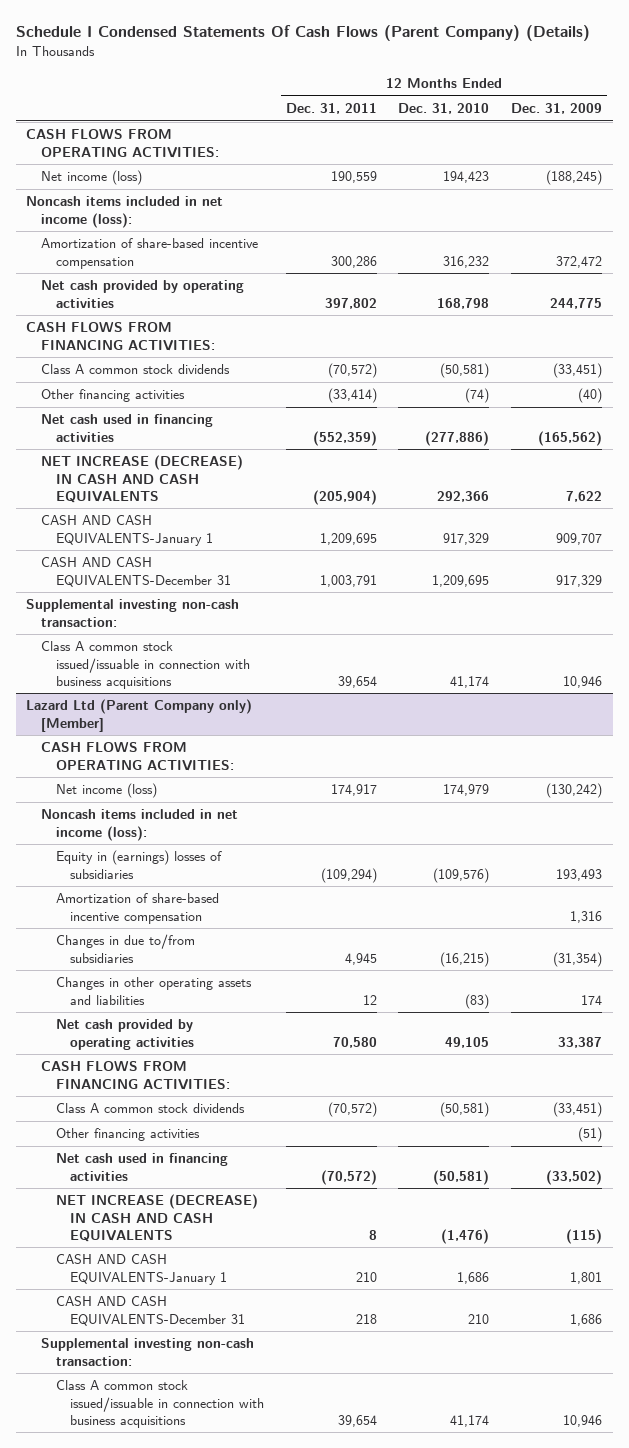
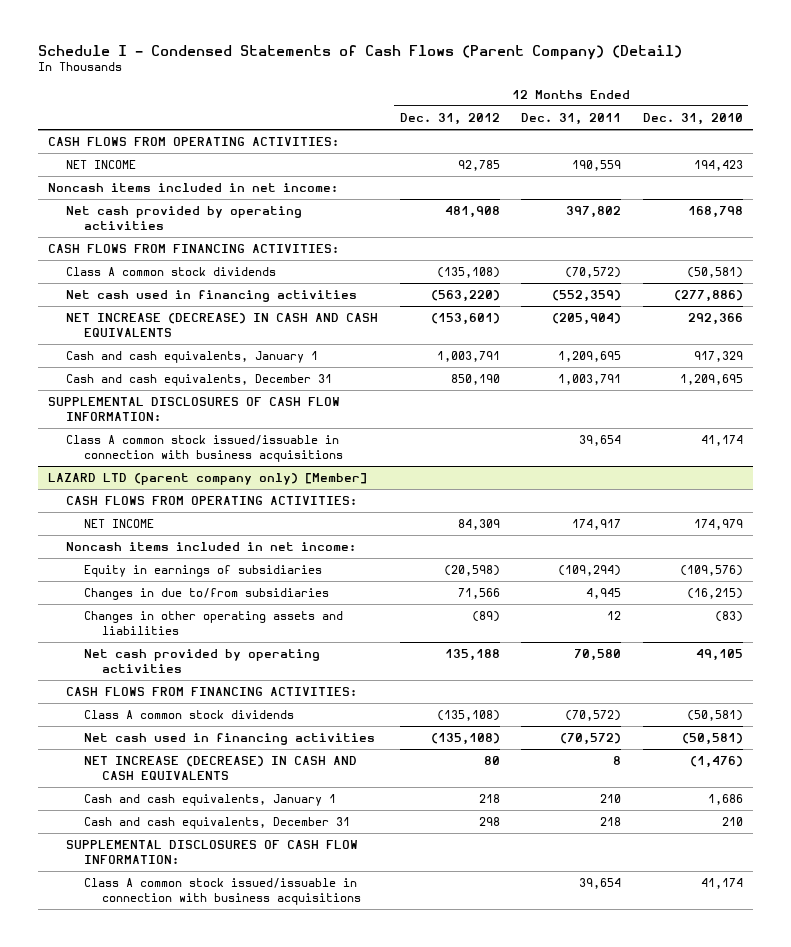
[15,25,590,42] Schedule I Condensed Statements Of Cash Flows (Parent Company) (Details) -> [37,44,682,60] Schedule I - Condensed Statements of Cash Flows (Parent Company) (Detail)
[511,103,603,115] Dec. 31, 2009 -> none
none -> [399,113,500,126] Dec. 31, 2012
[41,238,259,269] Amortization of share-based incentive compensation -> none
[41,170,143,186] Net income (loss) -> [66,160,137,170] NET INCOME
[26,196,224,228] Noncash items included in net income (loss): -> [48,183,339,193] Noncash items included in net income:
[41,389,186,403] Other financing activities -> none
[41,515,213,546] CASH AND CASH EQUIVALENTS-January 1 -> [66,351,319,364] Cash and cash equivalents, January 1
[41,557,231,587] CASH AND CASH EQUIVALENTS-December 31 -> [66,374,333,387] Cash and cash equivalents, December 31
[26,599,240,627] Supplemental investing non-cash transaction: -> [48,397,341,421] SUPPLEMENTAL DISCLOSURES OF CASH FLOW INFORMATION:
[26,699,253,732] Lazard Ltd (Parent Company only) [Member] -> [48,473,368,486] LAZARD LTD (parent company only) [Member]
[55,893,219,924] Amortization of share-based incentive compensation -> none
[55,783,157,799] Net income (loss) -> [84,519,155,529] NET INCOME
[41,809,239,841] Noncash items included in net income (loss): -> [66,542,357,552] Noncash items included in net income:
[55,850,222,879] Equity in (earnings) losses of subsidiaries -> [84,565,323,578] Equity in earnings of subsidiaries
[55,1128,200,1142] Other financing activities -> none
[55,1254,228,1285] CASH AND CASH EQUIVALENTS-January 1 -> [84,794,337,807] Cash and cash equivalents, January 1
[55,1296,246,1326] CASH AND CASH EQUIVALENTS-December 31 -> [84,817,351,830] Cash and cash equivalents, December 31
[41,1338,255,1366] Supplemental investing non-cash transaction: -> [66,840,359,864] SUPPLEMENTAL DISCLOSURES OF CASH FLOW INFORMATION:

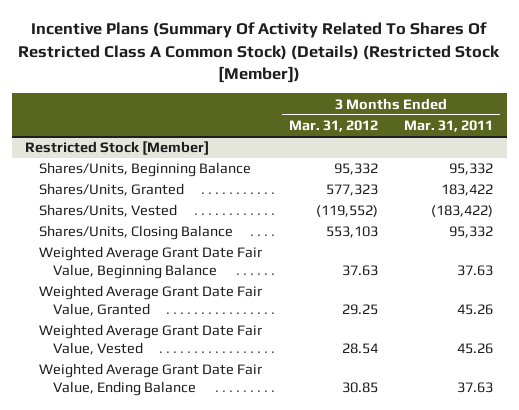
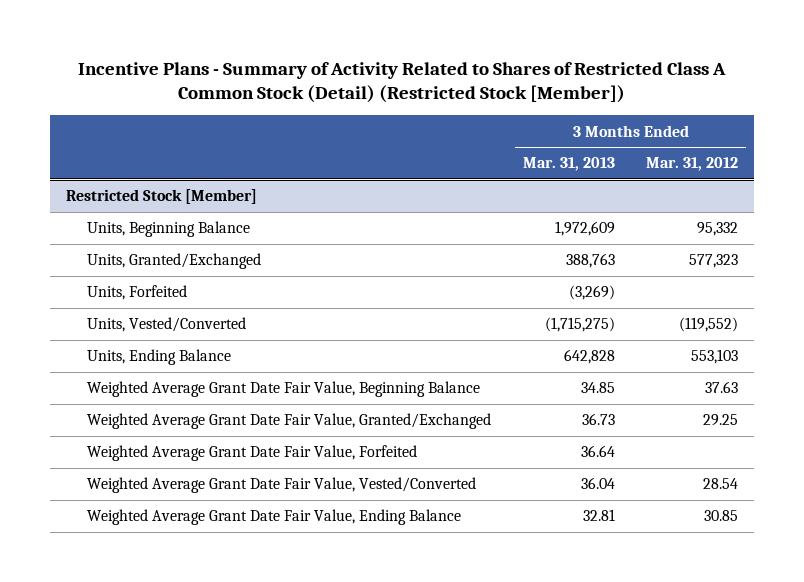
[18,22,501,84] Incentive Plans (Summary Of Activity Related To Shares Of Restricted Class A Common Stock) (Details) (Restricted Stock [Member]) -> [77,61,726,104] Incentive Plans - Summary of Activity Related to Shares of Restricted Class A Common Stock (Detail) (Restricted Stock [Member])
[404,120,494,133] Mar. 31, 2011 -> none
none -> [522,157,615,172] Mar. 31, 2013
[38,162,251,178] Shares/Units, Beginning Balance -> [87,221,251,238] Units, Beginning Balance
[38,183,184,197] Shares/Units, Granted -> [87,253,262,270] Units, Granted/Exchanged
none -> [87,285,188,301] Units, Forfeited
[38,204,177,218] Shares/Units, Vested -> [87,317,247,333] Units, Vested/Converted
[38,225,233,241] Shares/Units, Closing Balance -> [87,349,232,366] Units, Ending Balance
[38,285,262,316] Weighted Average Grant Date Fair Value, Granted -> [87,413,492,430] Weighted Average Grant Date Fair Value, Granted/Exchanged
none -> [87,445,418,462] Weighted Average Grant Date Fair Value, Forfeited
[38,324,262,355] Weighted Average Grant Date Fair Value, Vested -> [87,477,477,494] Weighted Average Grant Date Fair Value, Vested/Converted

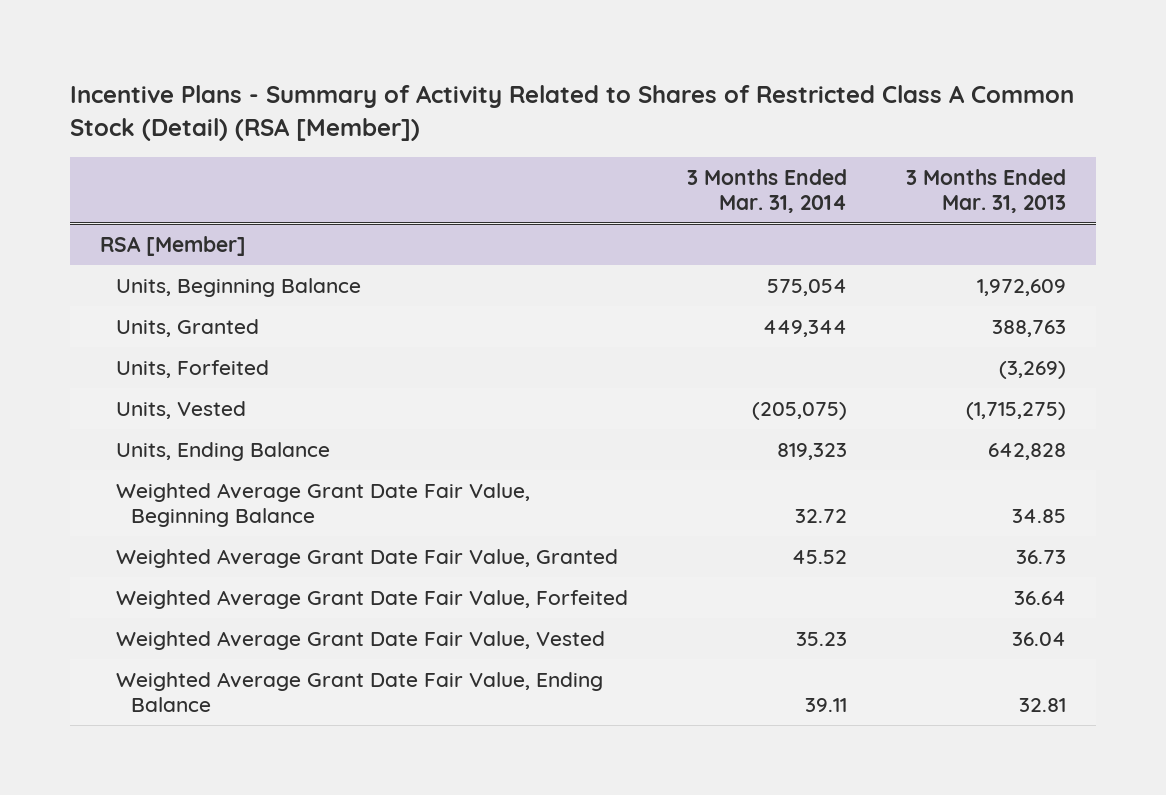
[77,61,726,104] Incentive Plans - Summary of Activity Related to Shares of Restricted Class A Common Stock (Detail) (Restricted Stock [Member]) -> [70,85,1075,141] Incentive Plans - Summary of Activity Related to Shares of Restricted Class A Common Stock (Detail) (RSA [Member])
[646,157,739,172] Mar. 31, 2012 -> none
none -> [686,168,847,213] 3 Months Ended Mar. 31, 2014
[65,189,257,205] Restricted Stock [Member] -> none
none -> [100,235,247,256] RSA [Member]
[87,253,262,270] Units, Granted/Exchanged -> [115,318,259,337] Units, Granted
[87,317,247,333] Units, Vested/Converted -> [115,400,246,419] Units, Vested
[87,413,492,430] Weighted Average Grant Date Fair Value, Granted/Exchanged -> [115,548,618,568] Weighted Average Grant Date Fair Value, Granted
[87,477,477,494] Weighted Average Grant Date Fair Value, Vested/Converted -> [115,630,605,650] Weighted Average Grant Date Fair Value, Vested

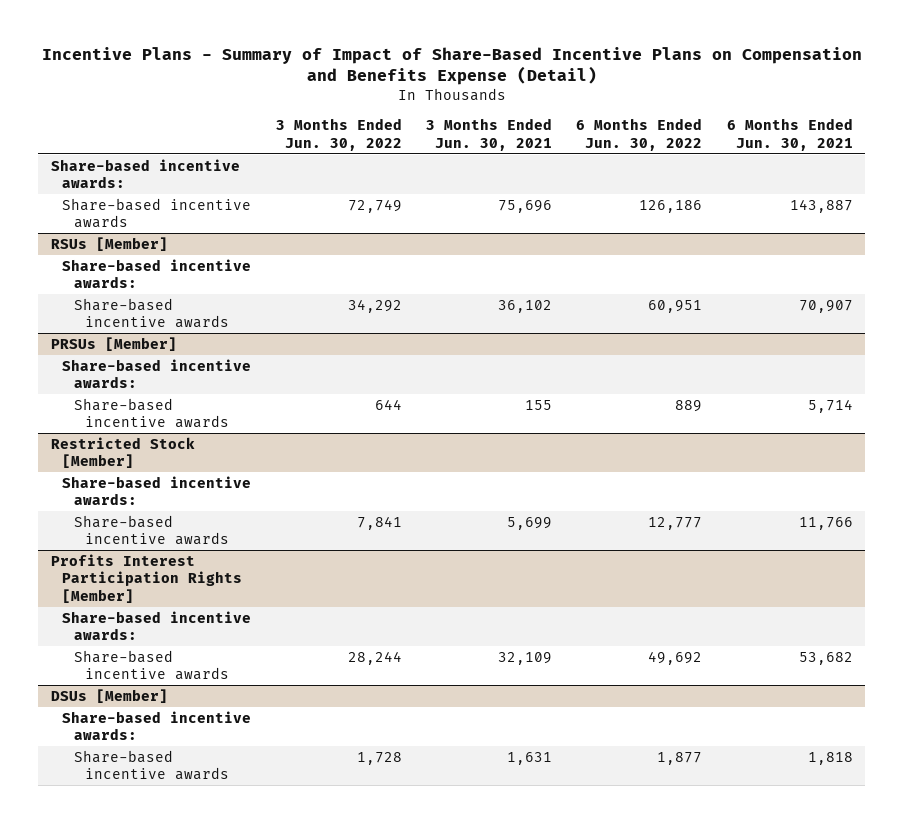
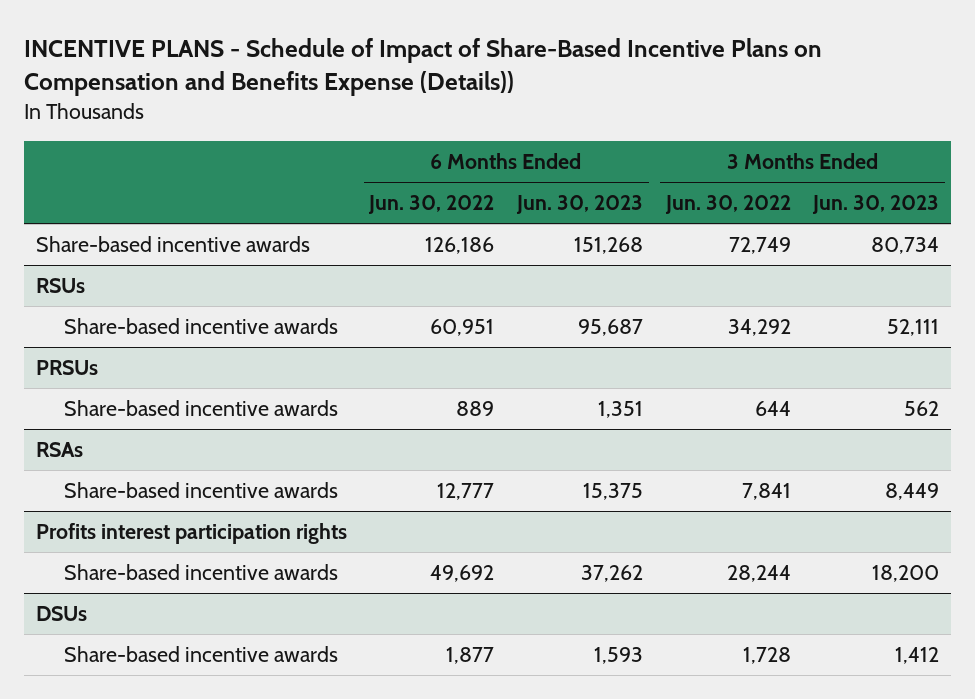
[41,46,862,86] Incentive Plans - Summary of Impact of Share-Based Incentive Plans on Compensation and Benefits Expense (Detail) -> [24,38,823,97] INCENTIVE PLANS - Schedule of Impact of Share-Based Incentive Plans on Compensation and Benefits Expense (Details))
[425,117,552,151] 3 Months Ended Jun. 30, 2021 -> none
[726,117,853,151] 6 Months Ended Jun. 30, 2021 -> none
none -> [516,195,644,215] Jun. 30, 2023
none -> [812,195,940,215] Jun. 30, 2023
[50,158,240,189] Share-based incentive awards: -> none
[62,258,252,289] Share-based incentive awards: -> none
[50,236,168,251] RSUs [Member] -> [35,278,85,294] RSUs
[62,358,252,389] Share-based incentive awards: -> none
[50,336,177,351] PRSUs [Member] -> [35,360,98,376] PRSUs
[62,475,252,506] Share-based incentive awards: -> none
[50,436,195,469] Restricted Stock [Member] -> [35,442,83,458] RSAs
[62,610,252,641] Share-based incentive awards: -> none
[50,553,243,604] Profits Interest Participation Rights [Member] -> [35,523,347,545] Profits interest participation rights
[62,710,252,741] Share-based incentive awards: -> none
[50,688,168,703] DSUs [Member] -> [35,606,87,622] DSUs

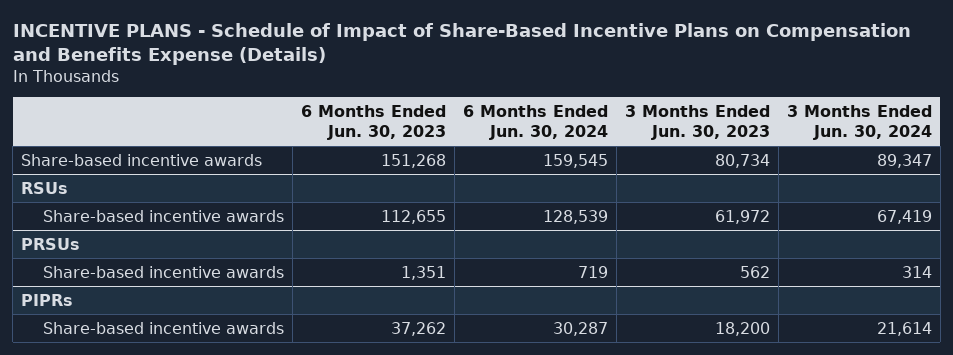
[24,38,823,97] INCENTIVE PLANS - Schedule of Impact of Share-Based Incentive Plans on Compensation and Benefits Expense (Details)) -> [12,22,911,66] INCENTIVE PLANS - Schedule of Impact of Share-Based Incentive Plans on Compensation and Benefits Expense (Details)
[368,195,495,215] Jun. 30, 2022 -> none
[664,195,791,215] Jun. 30, 2022 -> none
none -> [462,105,608,140] 6 Months Ended Jun. 30, 2024
none -> [786,105,932,140] 3 Months Ended Jun. 30, 2024
[578,319,644,337] 95,687 -> [381,209,447,224] 112,655
[887,319,940,337] 52,111 -> [714,209,770,224] 61,972
[35,442,83,458] RSAs -> none
[63,482,338,499] Share-based incentive awards -> none
[35,523,347,545] Profits interest participation rights -> [21,293,74,306] PIPRs
[35,606,87,622] DSUs -> none
[63,646,338,663] Share-based incentive awards -> none

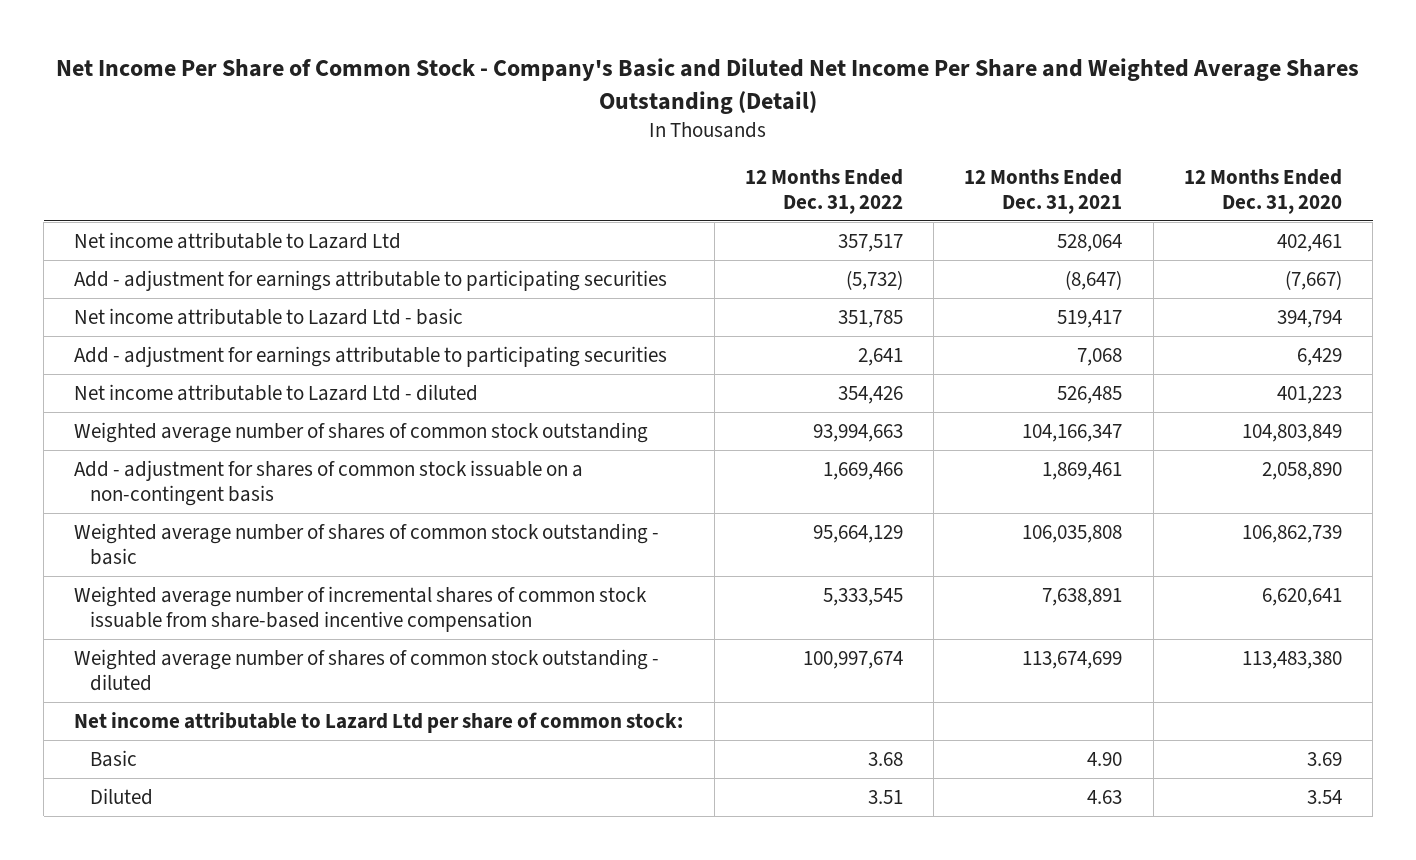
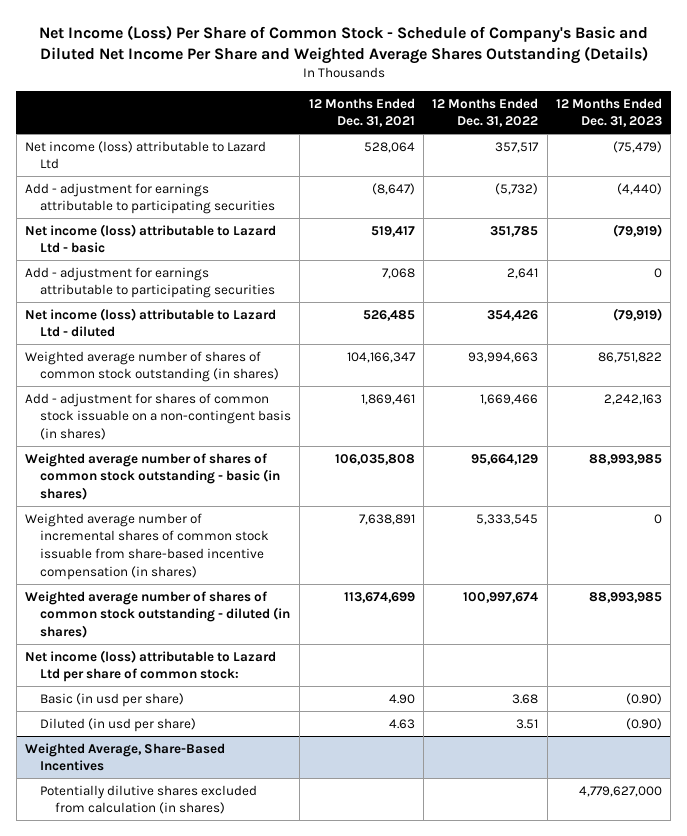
[56,58,1360,114] Net Income Per Share of Common Stock - Company's Basic and Diluted Net Income Per Share and Weighted Average Shares Outstanding (Detail) -> [38,24,648,64] Net Income (Loss) Per Share of Common Stock - Schedule of Company's Basic and Diluted Net Income Per Share and Weighted Average Shares Outstanding (Details)
[1183,168,1342,214] 12 Months Ended Dec. 31, 2020 -> none
none -> [556,97,663,128] 12 Months Ended Dec. 31, 2023
[74,232,402,250] Net income attributable to Lazard Ltd -> [25,140,267,170] Net income (loss) attributable to Lazard Ltd
[74,308,464,326] Net income attributable to Lazard Ltd - basic -> [25,223,277,254] Net income (loss) attributable to Lazard Ltd - basic
[74,384,479,402] Net income attributable to Lazard Ltd - diluted -> [25,307,277,338] Net income (loss) attributable to Lazard Ltd - diluted
[74,422,649,444] Weighted average number of shares of common stock outstanding -> [25,350,279,383] Weighted average number of shares of common stock outstanding (in shares)
[74,460,584,507] Add - adjustment for shares of common stock issuable on a non-contingent basis -> [25,392,291,440] Add - adjustment for shares of common stock issuable on a non-contingent basis (in shares)
[74,523,660,566] Weighted average number of shares of common stock outstanding - basic -> [25,452,280,500] Weighted average number of shares of common stock outstanding - basic (in shares)
[74,586,648,633] Weighted average number of incremental shares of common stock issuable from share-based incentive compensation -> [25,512,269,580] Weighted average number of incremental shares of common stock issuable from share-based incentive compensation (in shares)
[74,649,660,692] Weighted average number of shares of common stock outstanding - diluted -> [25,590,290,638] Weighted average number of shares of common stock outstanding - diluted (in shares)
[74,712,684,734] Net income attributable to Lazard Ltd per share of common stock: -> [25,649,277,683] Net income (loss) attributable to Lazard Ltd per share of common stock:
[90,750,138,768] Basic -> [39,692,184,707] Basic (in usd per share)
[90,788,154,806] Diluted -> [39,717,196,732] Diluted (in usd per share)
none -> [25,742,226,772] Weighted Average, Share-Based Incentives
none -> [39,784,257,815] Potentially dilutive shares excluded from calculation (in shares)

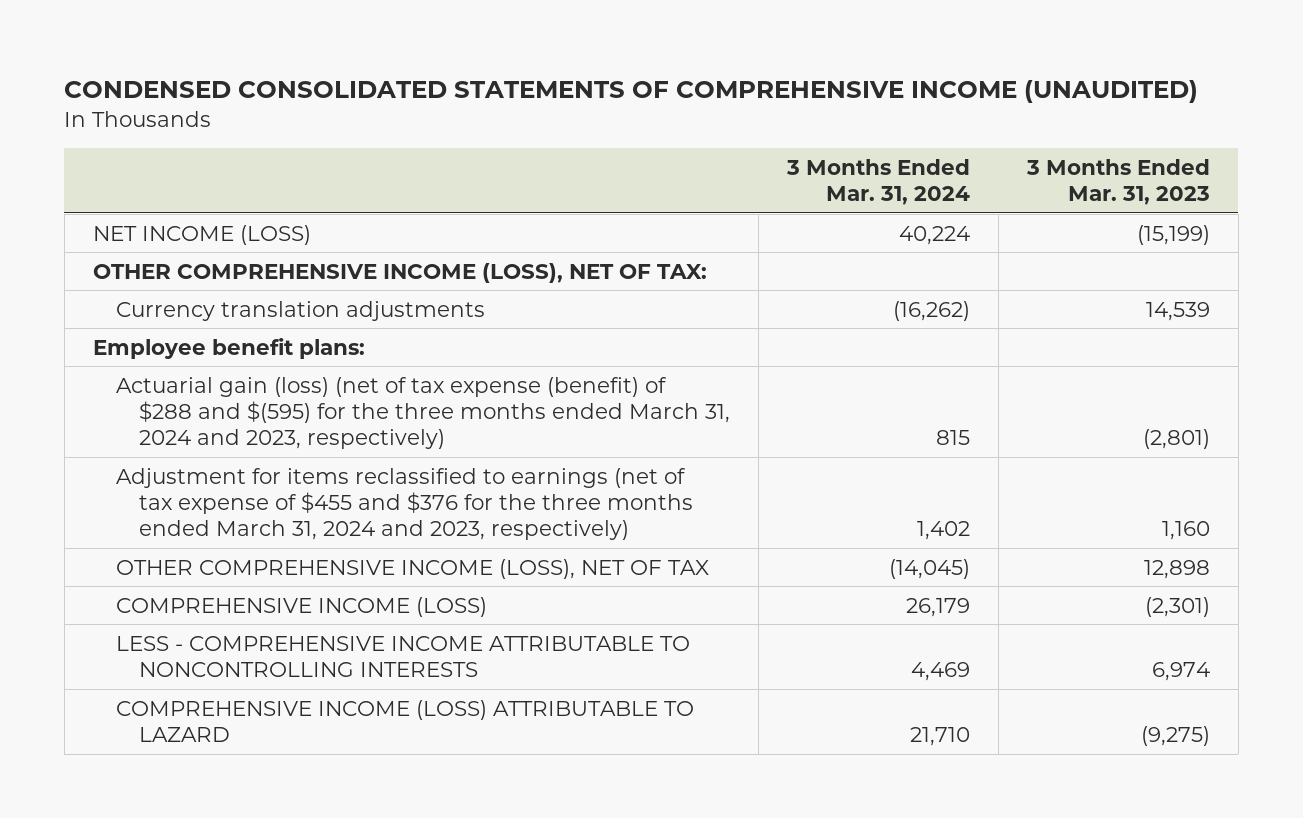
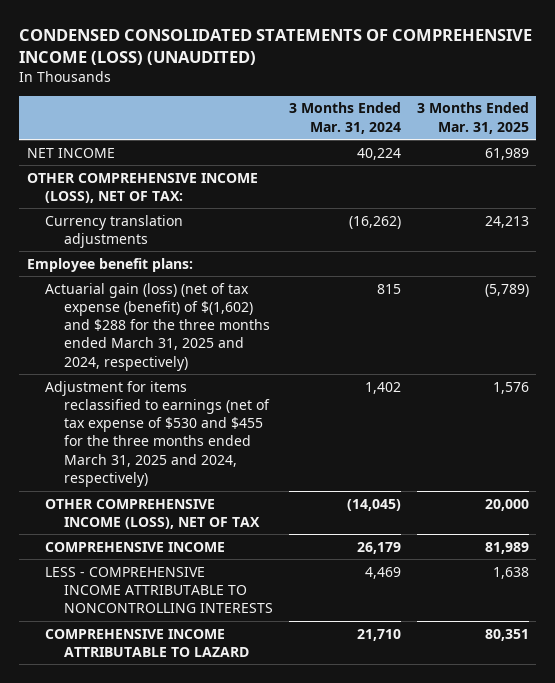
[64,79,1199,103] CONDENSED CONSOLIDATED STATEMENTS OF COMPREHENSIVE INCOME (UNAUDITED) -> [18,28,532,65] CONDENSED CONSOLIDATED STATEMENTS OF COMPREHENSIVE INCOME (LOSS) (UNAUDITED)
[1025,158,1210,205] 3 Months Ended Mar. 31, 2023 -> none
none -> [416,102,529,134] 3 Months Ended Mar. 31, 2025
[92,224,311,245] NET INCOME (LOSS) -> [26,147,115,158] NET INCOME
[115,376,730,449] Actuarial gain (loss) (net of tax expense (benefit) of $288 and $(595) for the three months ended March 31, 2024 and 2023, respectively) -> [45,282,270,371] Actuarial gain (loss) (net of tax expense (benefit) of $(1,602) and $288 for the three months ended March 31, 2025 and 2024, respectively)
[115,467,693,540] Adjustment for items reclassified to earnings (net of tax expense of $455 and $376 for the three months ended March 31, 2024 and 2023, respectively) -> [45,380,270,488] Adjustment for items reclassified to earnings (net of tax expense of $530 and $455 for the three months ended March 31, 2025 and 2024, respectively)
[115,596,487,617] COMPREHENSIVE INCOME (LOSS) -> [45,541,226,552] COMPREHENSIVE INCOME
[115,699,694,742] COMPREHENSIVE INCOME (LOSS) ATTRIBUTABLE TO LAZARD -> [45,628,249,657] COMPREHENSIVE INCOME ATTRIBUTABLE TO LAZARD

